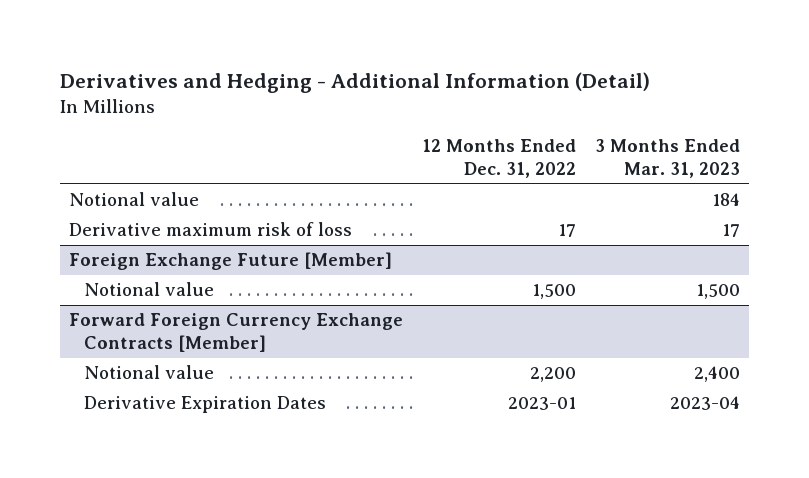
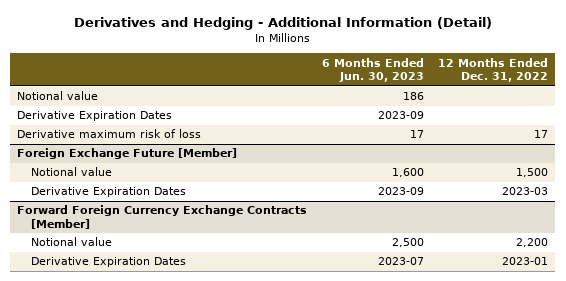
[594,139,740,178] 3 Months Ended Mar. 31, 2023 -> none
none -> [321,57,424,83] 6 Months Ended Jun. 30, 2023
none -> [17,111,173,122] Derivative Expiration Dates
none -> [30,187,186,198] Derivative Expiration Dates

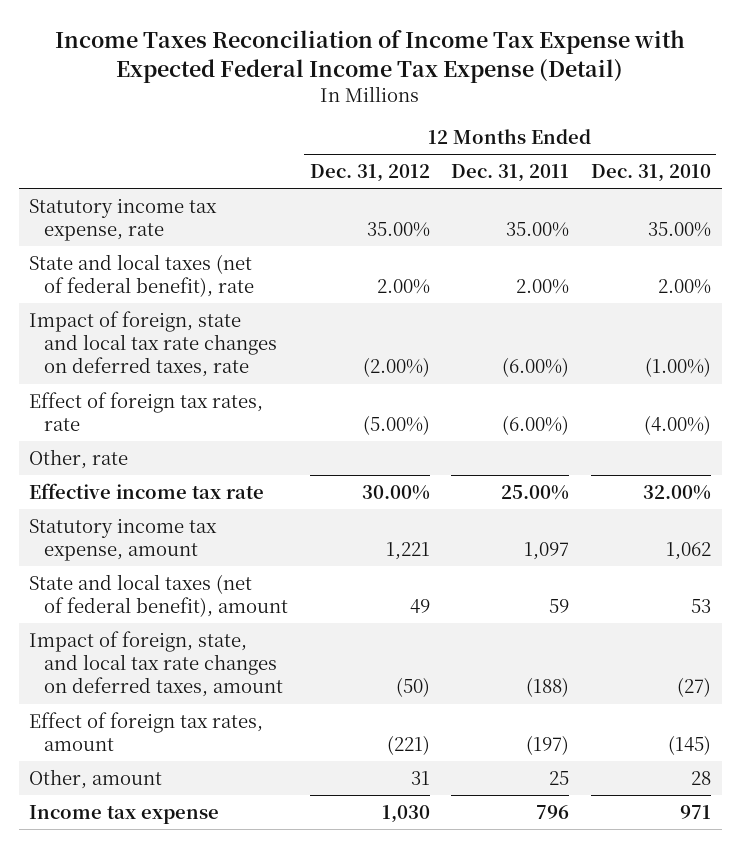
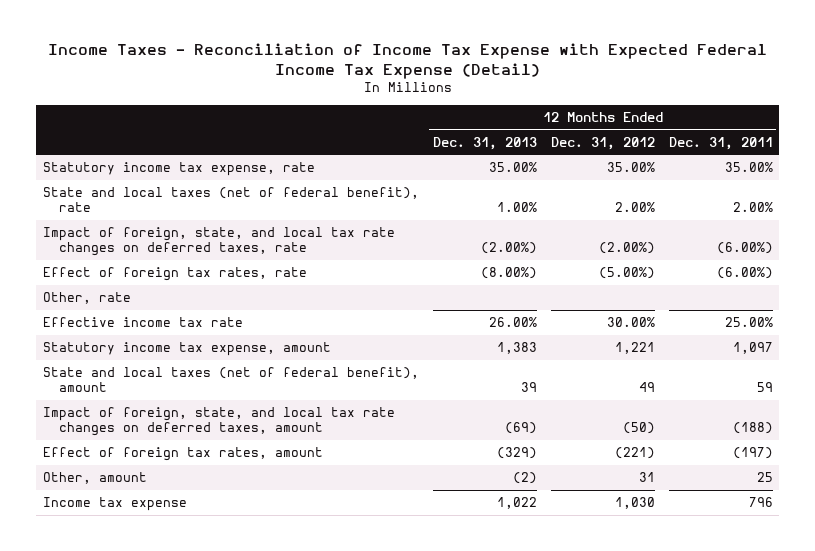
[55,29,686,83] Income Taxes Reconciliation of Income Tax Expense with Expected Federal Income Tax Expense (Detail) -> [47,43,767,80] Income Taxes - Reconciliation of Income Tax Expense with Expected Federal Income Tax Expense (Detail)
[591,164,712,183] Dec. 31, 2010 -> none
none -> [432,136,537,150] Dec. 31, 2013
[29,310,278,378] Impact of foreign, state and local tax rate changes on deferred taxes, rate -> [42,227,395,257] Impact of foreign, state, and local tax rate changes on deferred taxes, rate

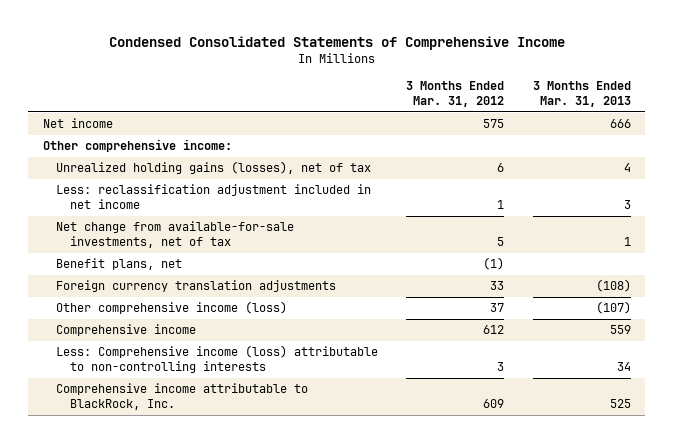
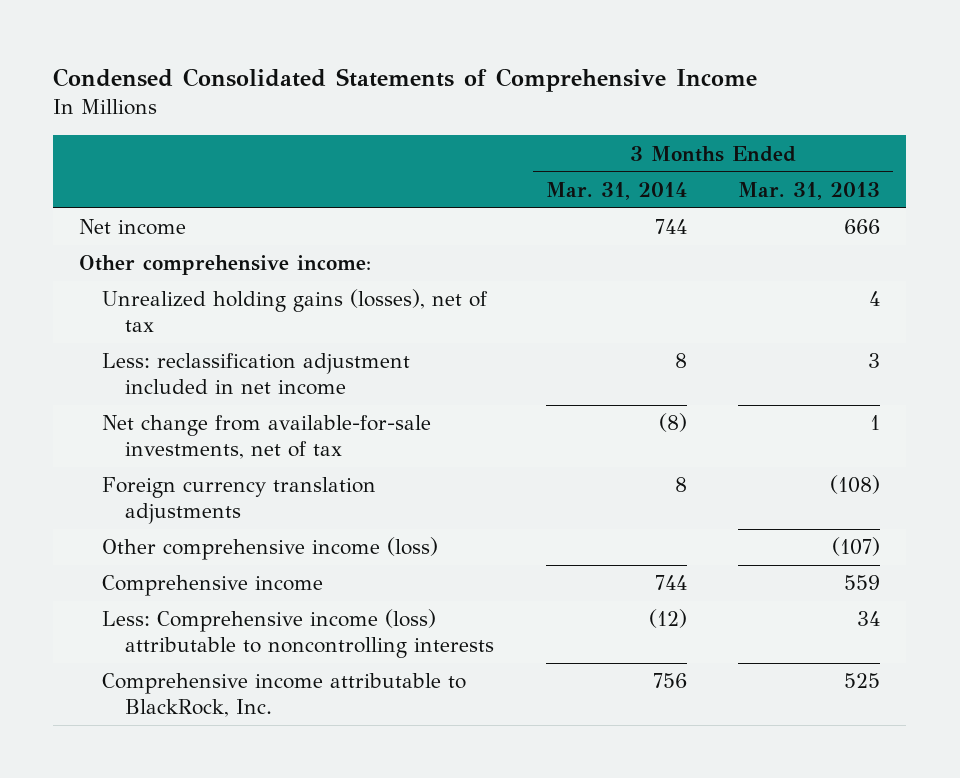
[406,81,505,108] 3 Months Ended Mar. 31, 2012 -> none
none -> [545,181,687,200] Mar. 31, 2014
[56,258,183,271] Benefit plans, net -> none
[56,345,379,374] Less: Comprehensive income (loss) attributable to non-controlling interests -> [102,609,495,659] Less: Comprehensive income (loss) attributable to noncontrolling interests

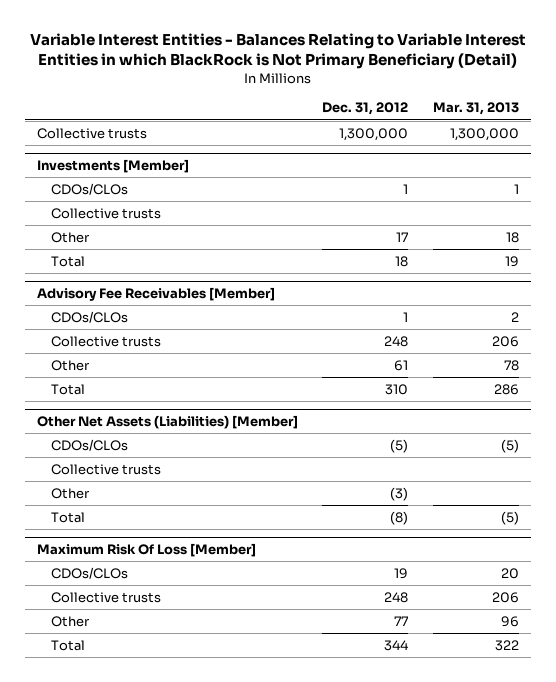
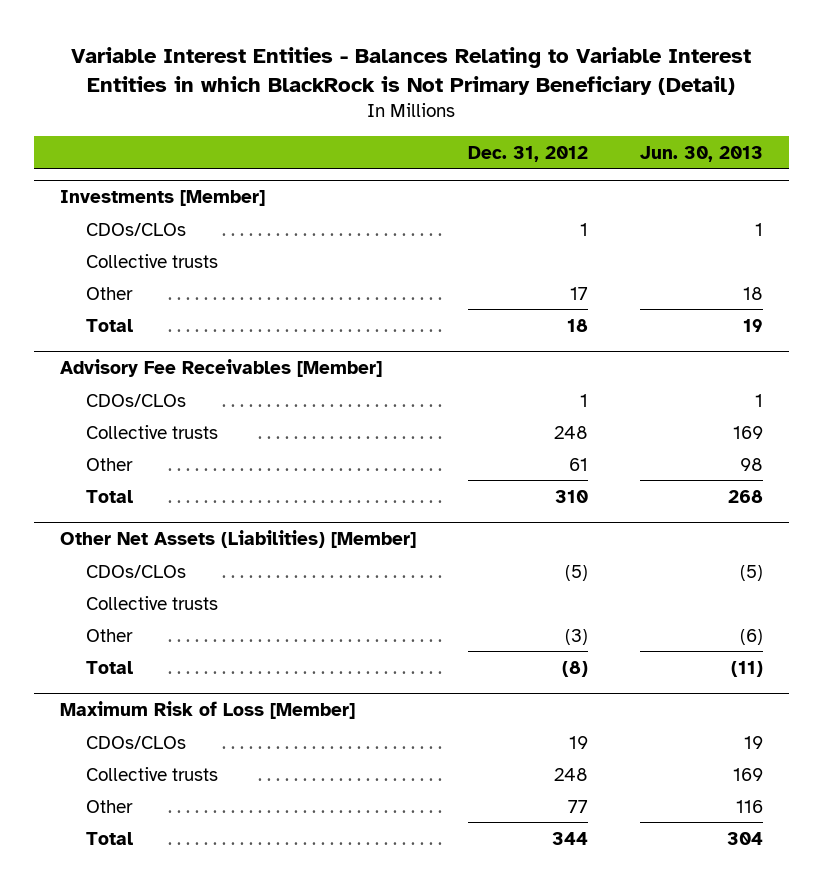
[432,102,519,116] Mar. 31, 2013 -> none
none -> [639,145,763,162] Jun. 30, 2013
[37,127,148,139] Collective trusts -> none
[37,542,257,557] Maximum Risk Of Loss [Member] -> [59,701,355,720] Maximum Risk of Loss [Member]

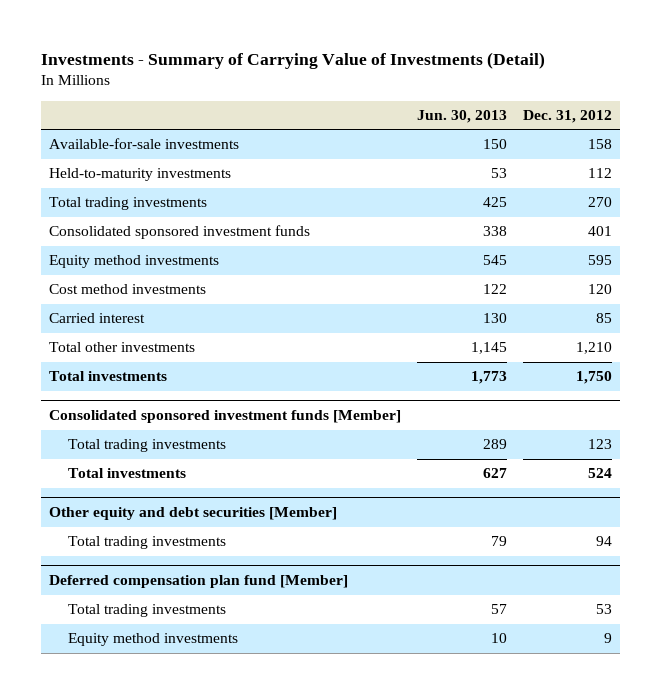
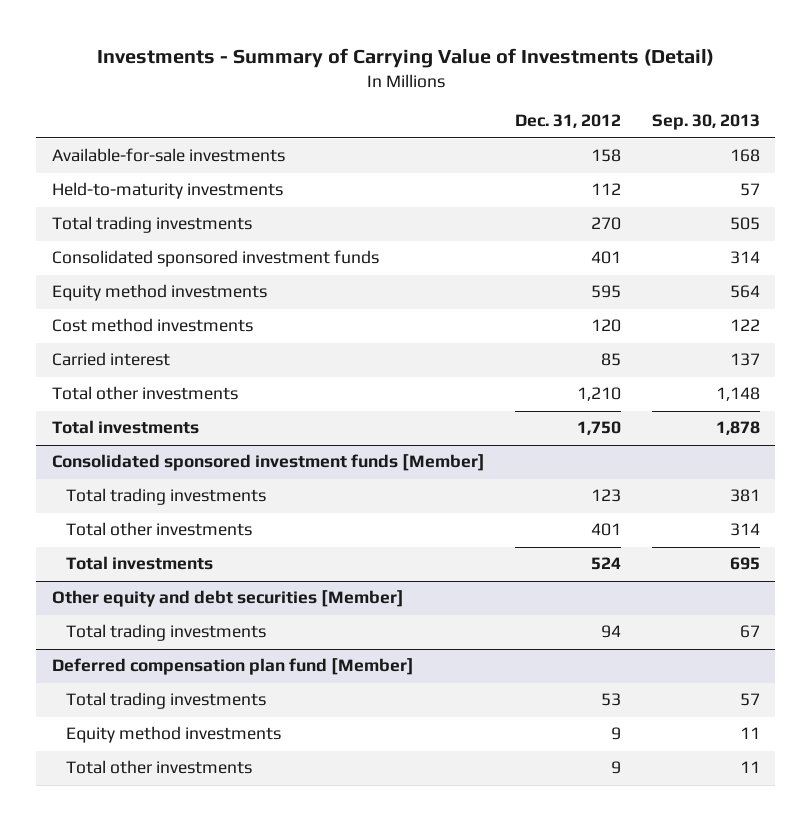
[416,110,507,124] Jun. 30, 2013 -> none
none -> [651,114,760,131] Sep. 30, 2013
none -> [65,522,252,537] Total other investments
none -> [65,760,252,775] Total other investments

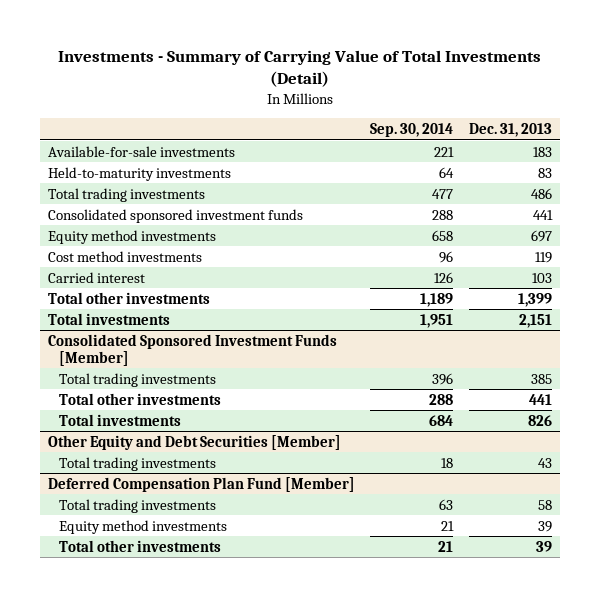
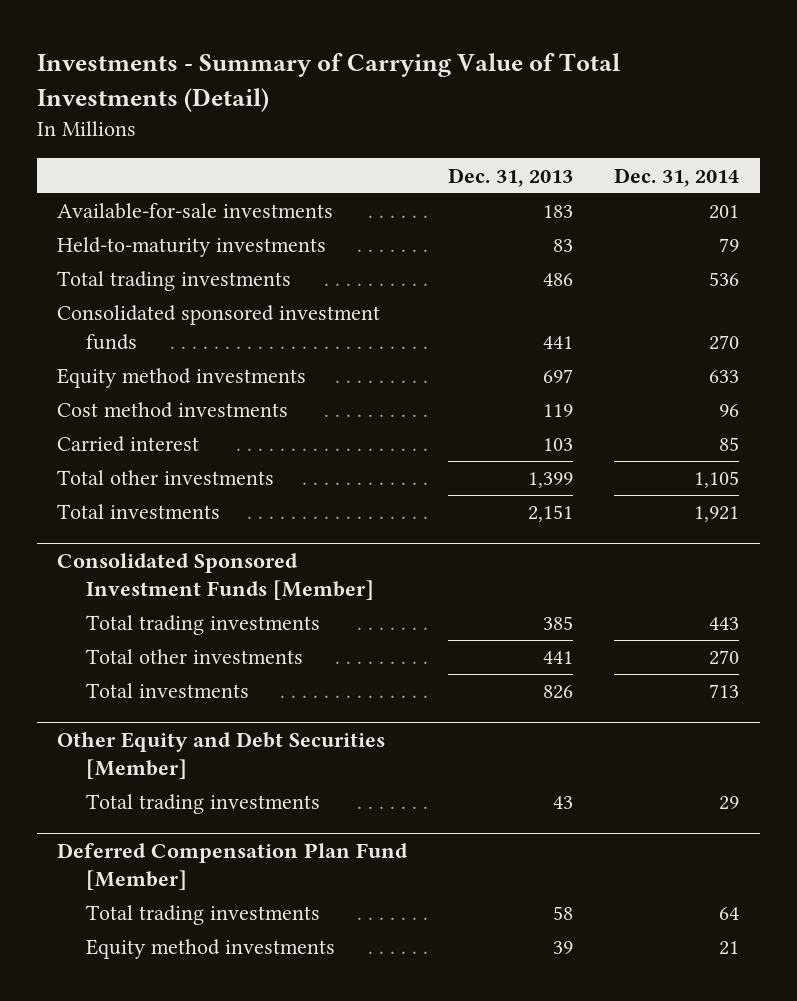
[370,122,454,137] Sep. 30, 2014 -> none
none -> [614,167,740,187] Dec. 31, 2014
[58,539,221,552] Total other investments -> none

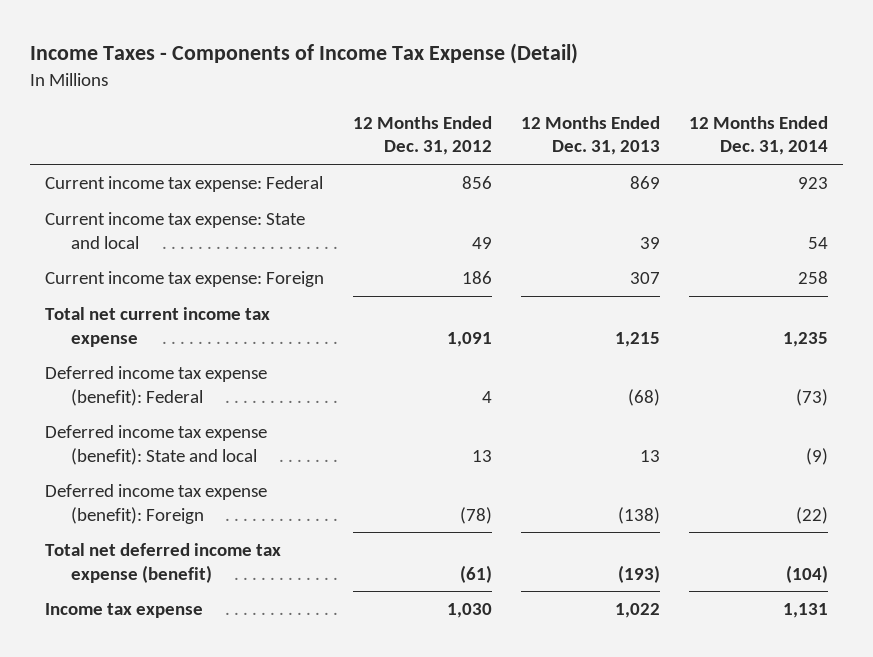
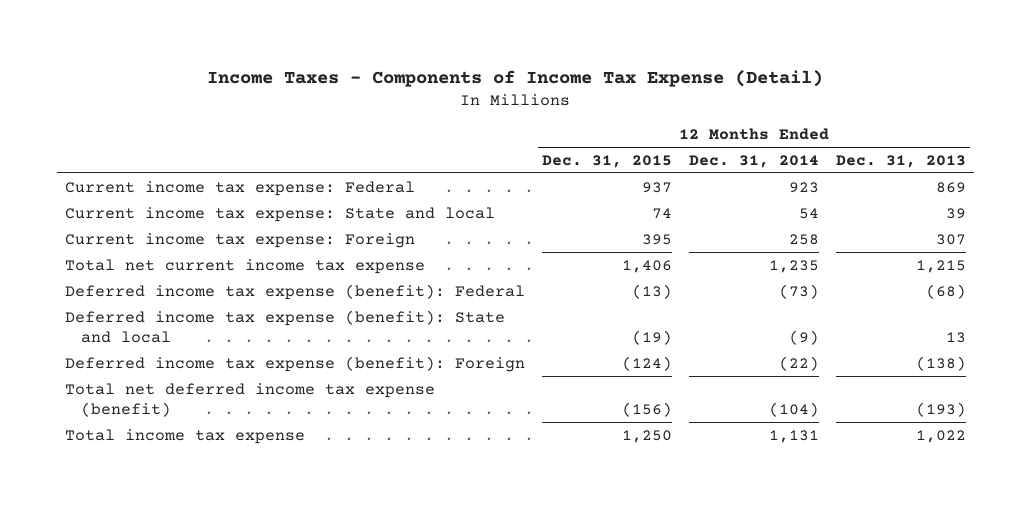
[352,116,492,156] 12 Months Ended Dec. 31, 2012 -> none
none -> [542,154,673,168] Dec. 31, 2015
[44,603,203,619] Income tax expense -> [65,428,306,444] Total income tax expense

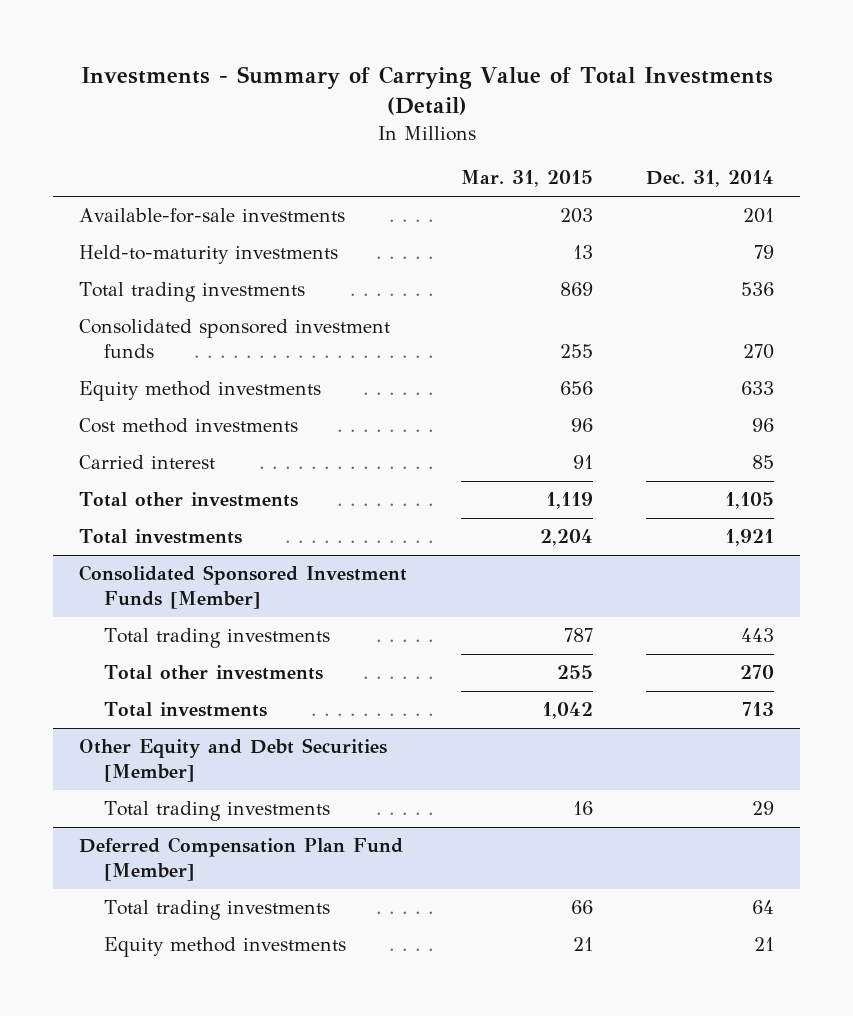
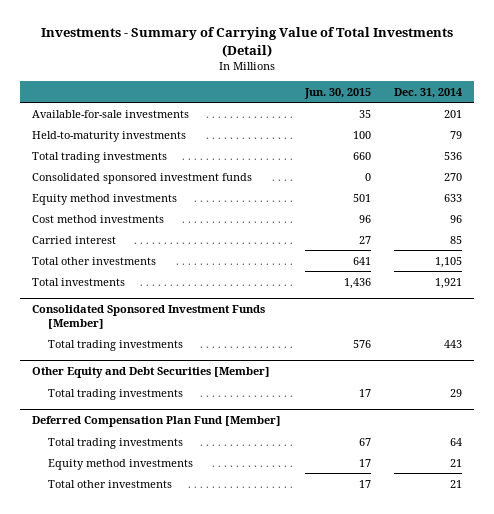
[460,170,593,188] Mar. 31, 2015 -> none
none -> [303,87,371,99] Jun. 30, 2015
[104,665,324,681] Total other investments -> none
[104,702,268,718] Total investments -> none
none -> [47,479,172,488] Total other investments

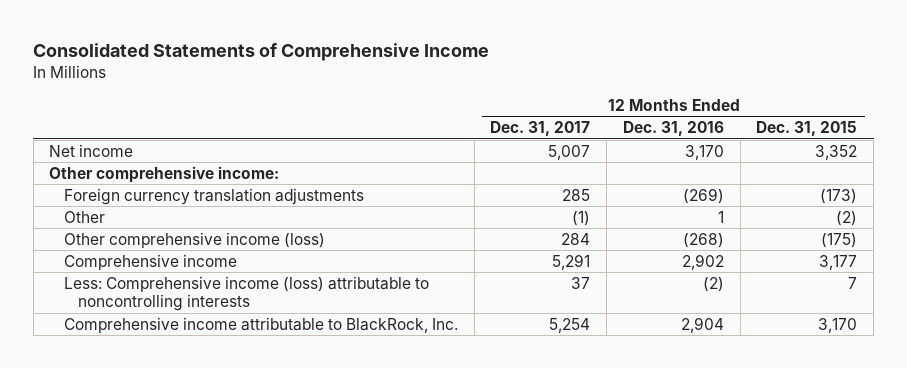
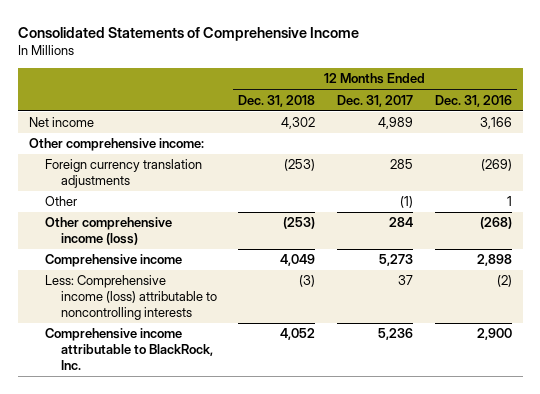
[756,121,858,137] Dec. 31, 2015 -> none
none -> [238,94,316,107] Dec. 31, 2018
[548,144,591,160] 5,007 -> [378,117,414,130] 4,989
[684,144,724,160] 3,170 -> [479,117,512,130] 3,166
[552,253,591,270] 5,291 -> [379,254,414,267] 5,273
[681,253,724,270] 2,902 -> [476,254,512,267] 2,898
[549,317,591,333] 5,254 -> [378,328,414,341] 5,236
[680,316,724,333] 2,904 -> [476,328,512,341] 2,900

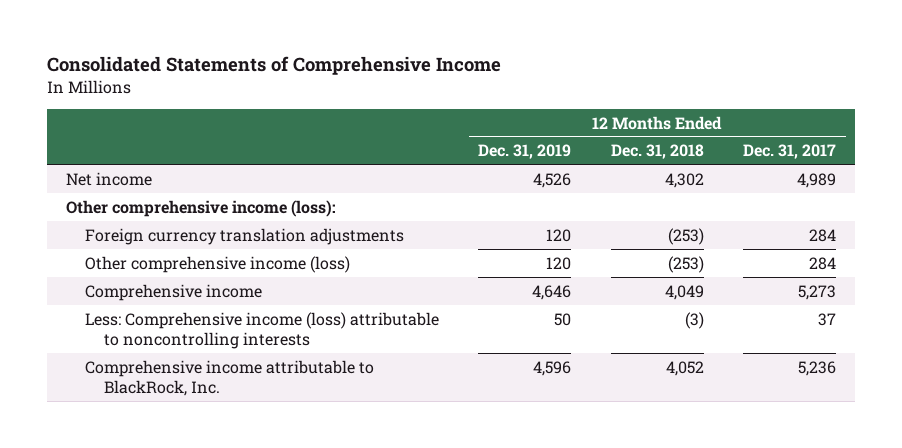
[434,94,512,107] Dec. 31, 2016 -> none
none -> [478,144,572,160] Dec. 31, 2019
[44,196,77,207] Other -> none
[28,138,204,152] Other comprehensive income: -> [66,199,337,217] Other comprehensive income (loss):
[390,159,414,170] 285 -> [808,228,836,242] 284

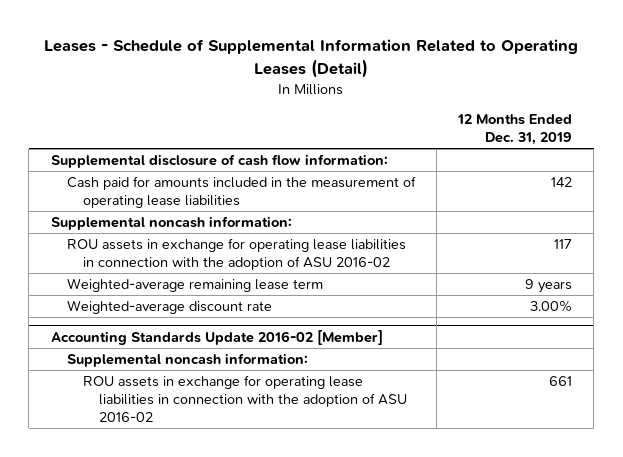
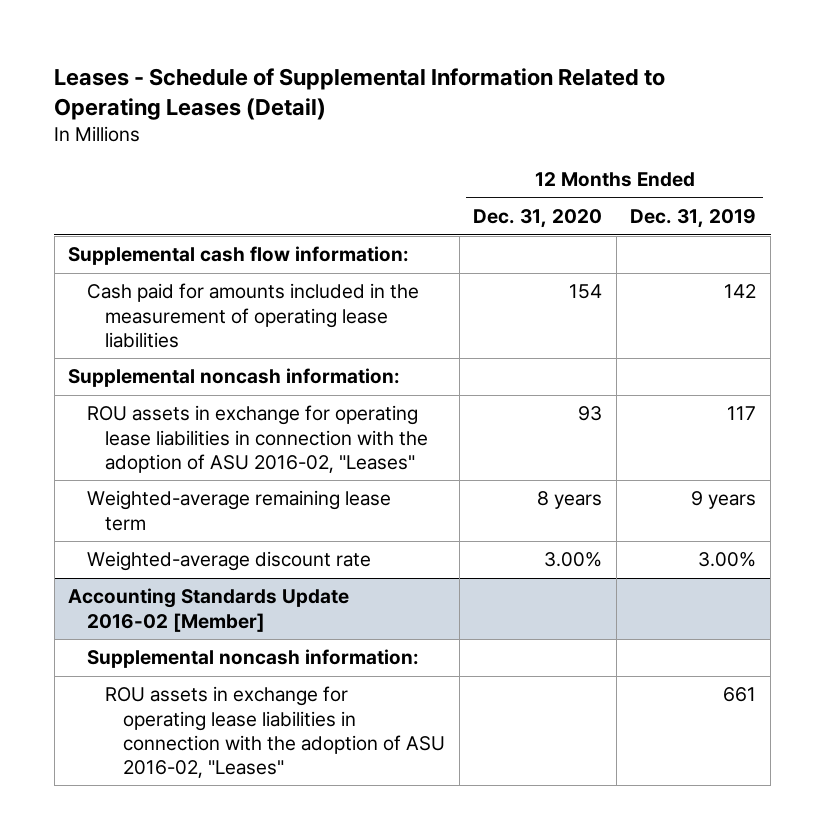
none -> [473,209,603,229] Dec. 31, 2020
[50,154,388,169] Supplemental disclosure of cash flow information: -> [68,246,410,266] Supplemental cash flow information:
[66,238,406,271] ROU assets in exchange for operating lease liabilities in connection with the adoption of ASU 2016-02 -> [86,405,428,473] ROU assets in exchange for operating lease liabilities in connection with the adoption of ASU 2016-02, "Leases"
[82,375,407,423] ROU assets in exchange for operating lease liabilities in connection with the adoption of ASU 2016-02 -> [104,686,445,778] ROU assets in exchange for operating lease liabilities in connection with the adoption of ASU 2016-02, "Leases"

